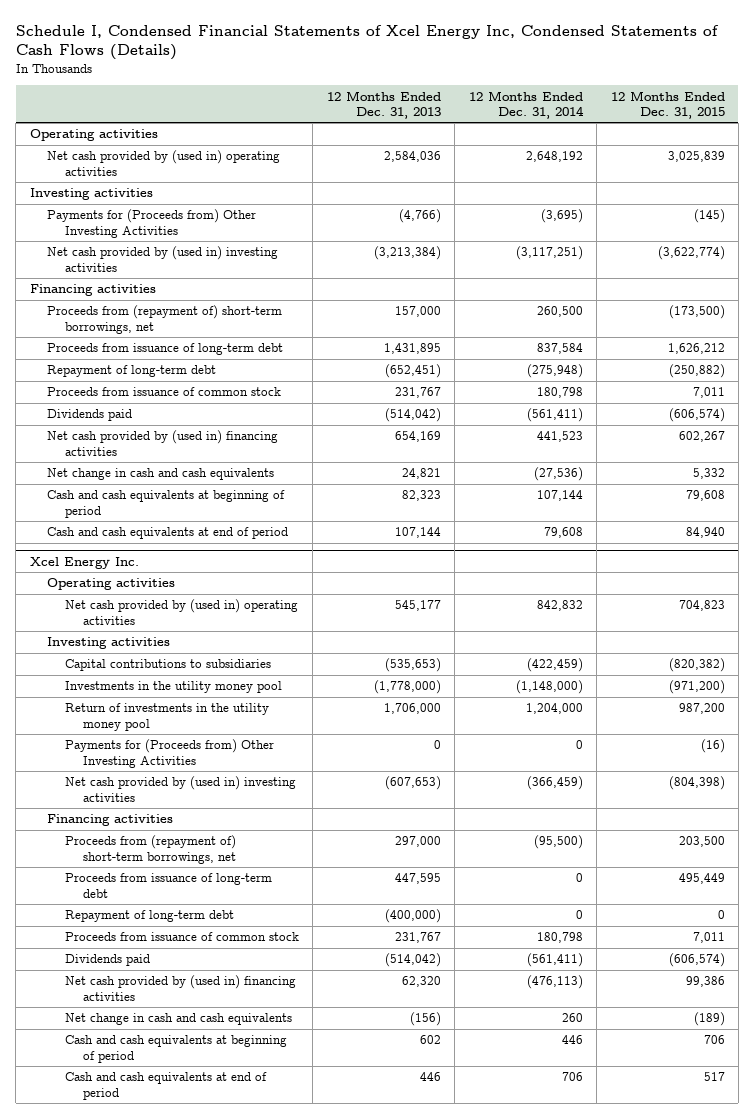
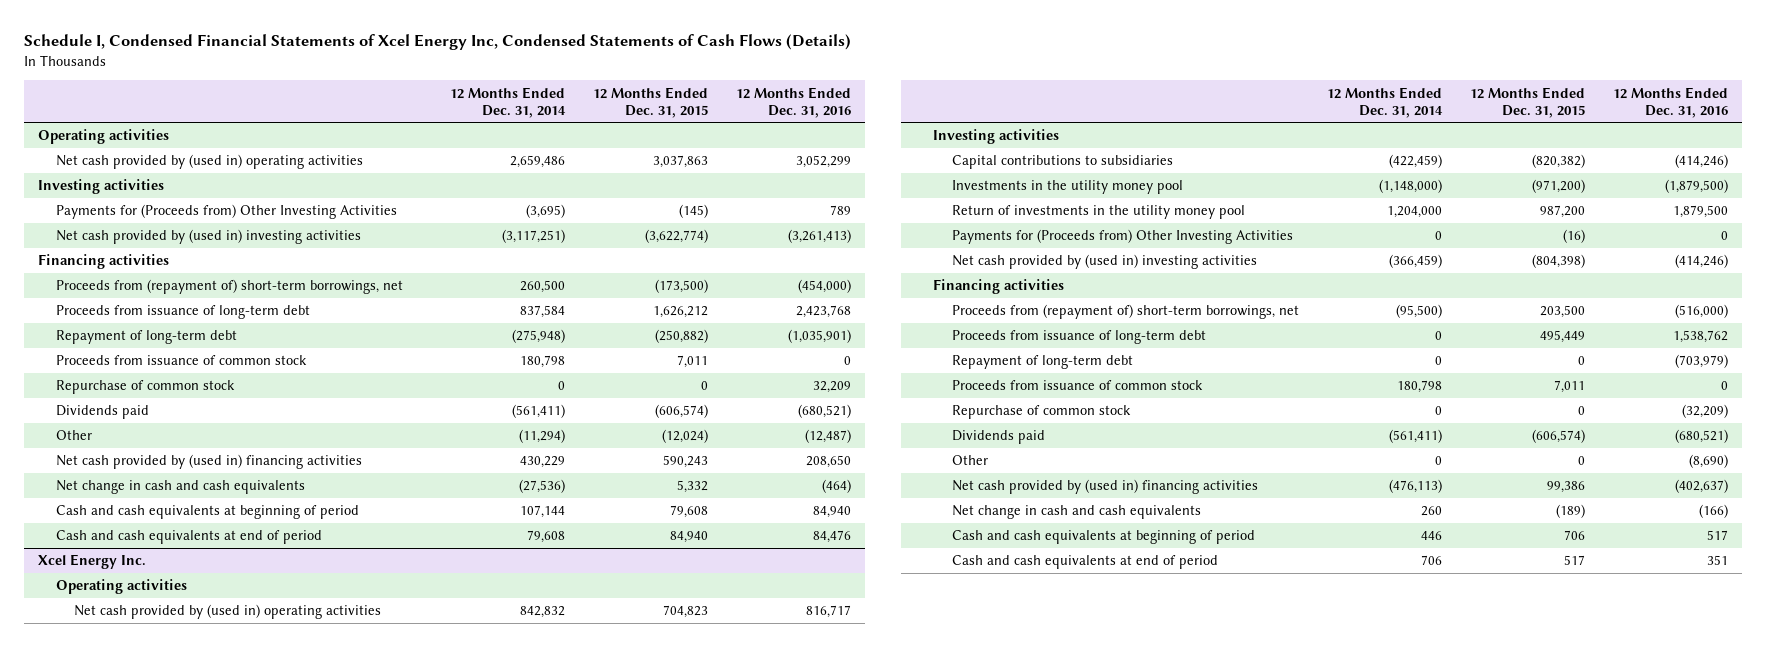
[326,90,441,120] 12 Months Ended Dec. 31, 2013 -> none
none -> [735,86,851,118] 12 Months Ended Dec. 31, 2016
[525,151,583,163] 2,648,192 -> [509,155,565,169] 2,659,486
[667,151,725,163] 3,025,839 -> [652,155,708,169] 3,037,863
none -> [56,380,236,395] Repurchase of common stock
none -> [56,430,93,441] Other
[536,431,583,443] 441,523 -> [519,456,565,469] 430,229
[678,431,725,443] 602,267 -> [662,455,708,469] 590,243
none -> [951,405,1131,420] Repurchase of common stock
none -> [951,455,988,466] Other

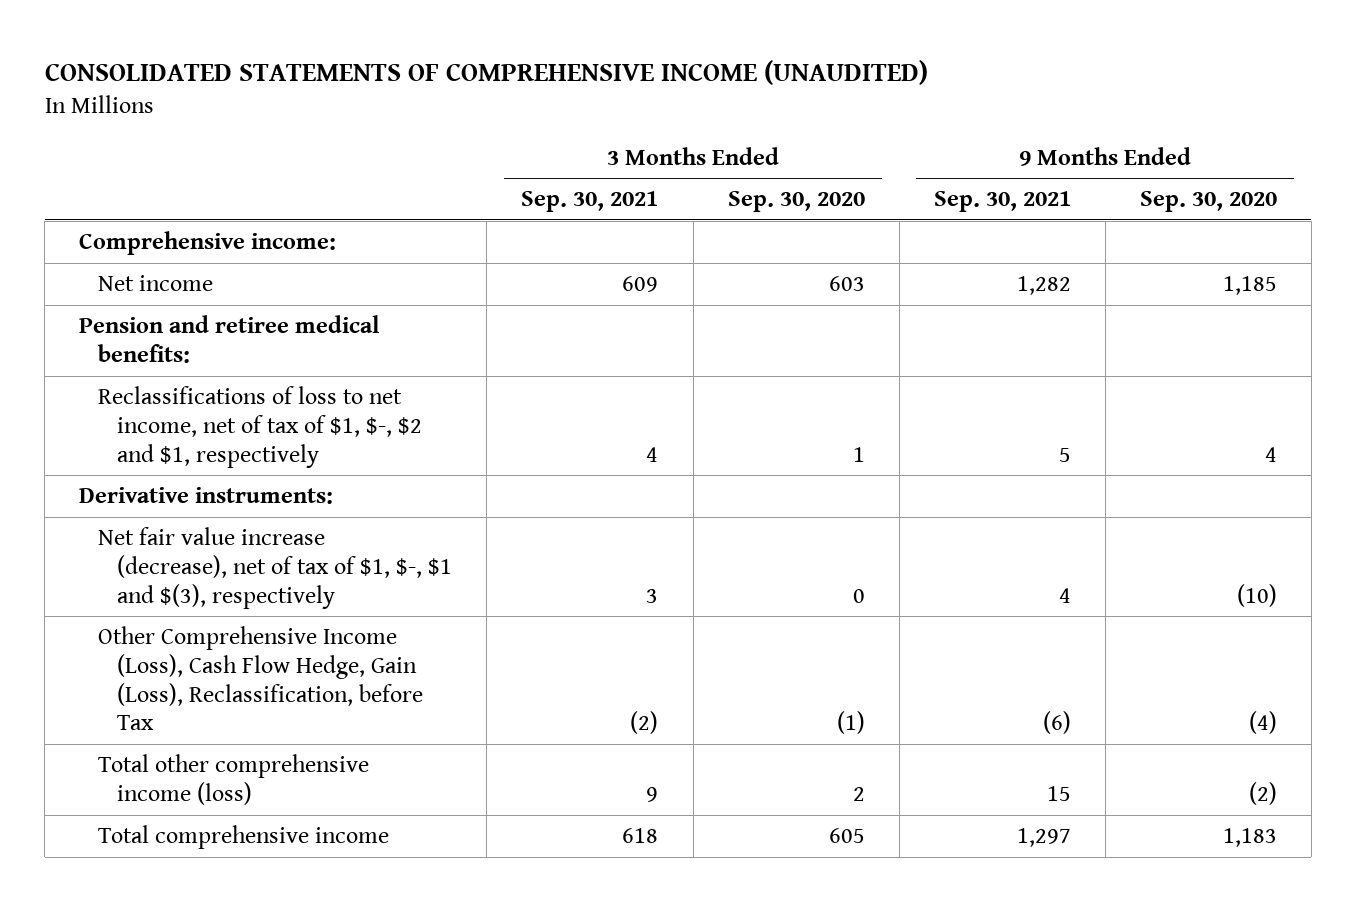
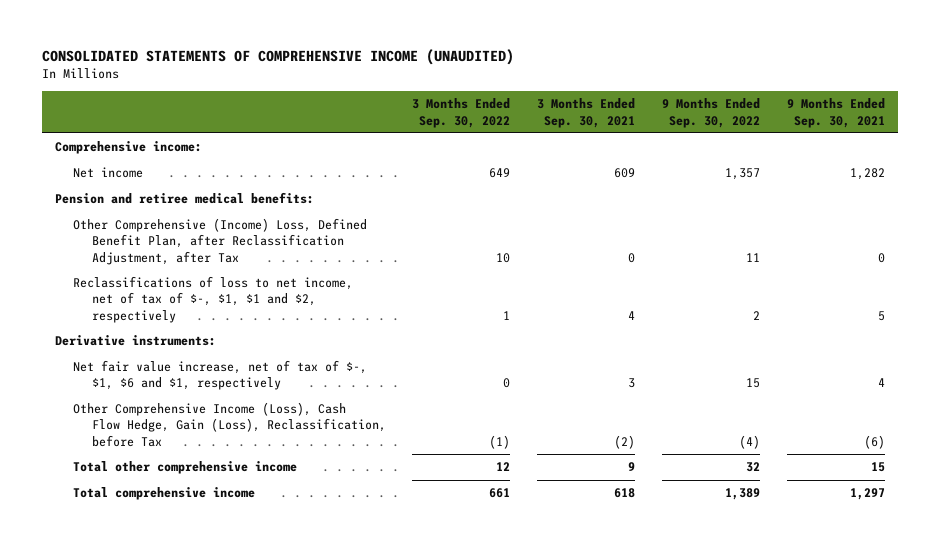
[727,191,865,213] Sep. 30, 2020 -> none
[1139,191,1277,213] Sep. 30, 2020 -> none
none -> [412,98,511,128] 3 Months Ended Sep. 30, 2022
none -> [662,98,761,128] 9 Months Ended Sep. 30, 2022
none -> [73,218,368,265] Other Comprehensive (Income) Loss, Defined Benefit Plan, after Reclassification Adjustment, after Tax
[98,386,423,468] Reclassifications of loss to net income, net of tax of $1, $-, $2 and $1, respectively -> [73,276,354,323] Reclassifications of loss to net income, net of tax of $-, $1, $1 and $2, respectively
[98,527,453,609] Net fair value increase (decrease), net of tax of $1, $-, $1 and $(3), respectively -> [73,360,368,391] Net fair value increase, net of tax of $-, $1, $6 and $1, respectively
[98,754,370,805] Total other comprehensive income (loss) -> [73,461,298,475] Total other comprehensive income

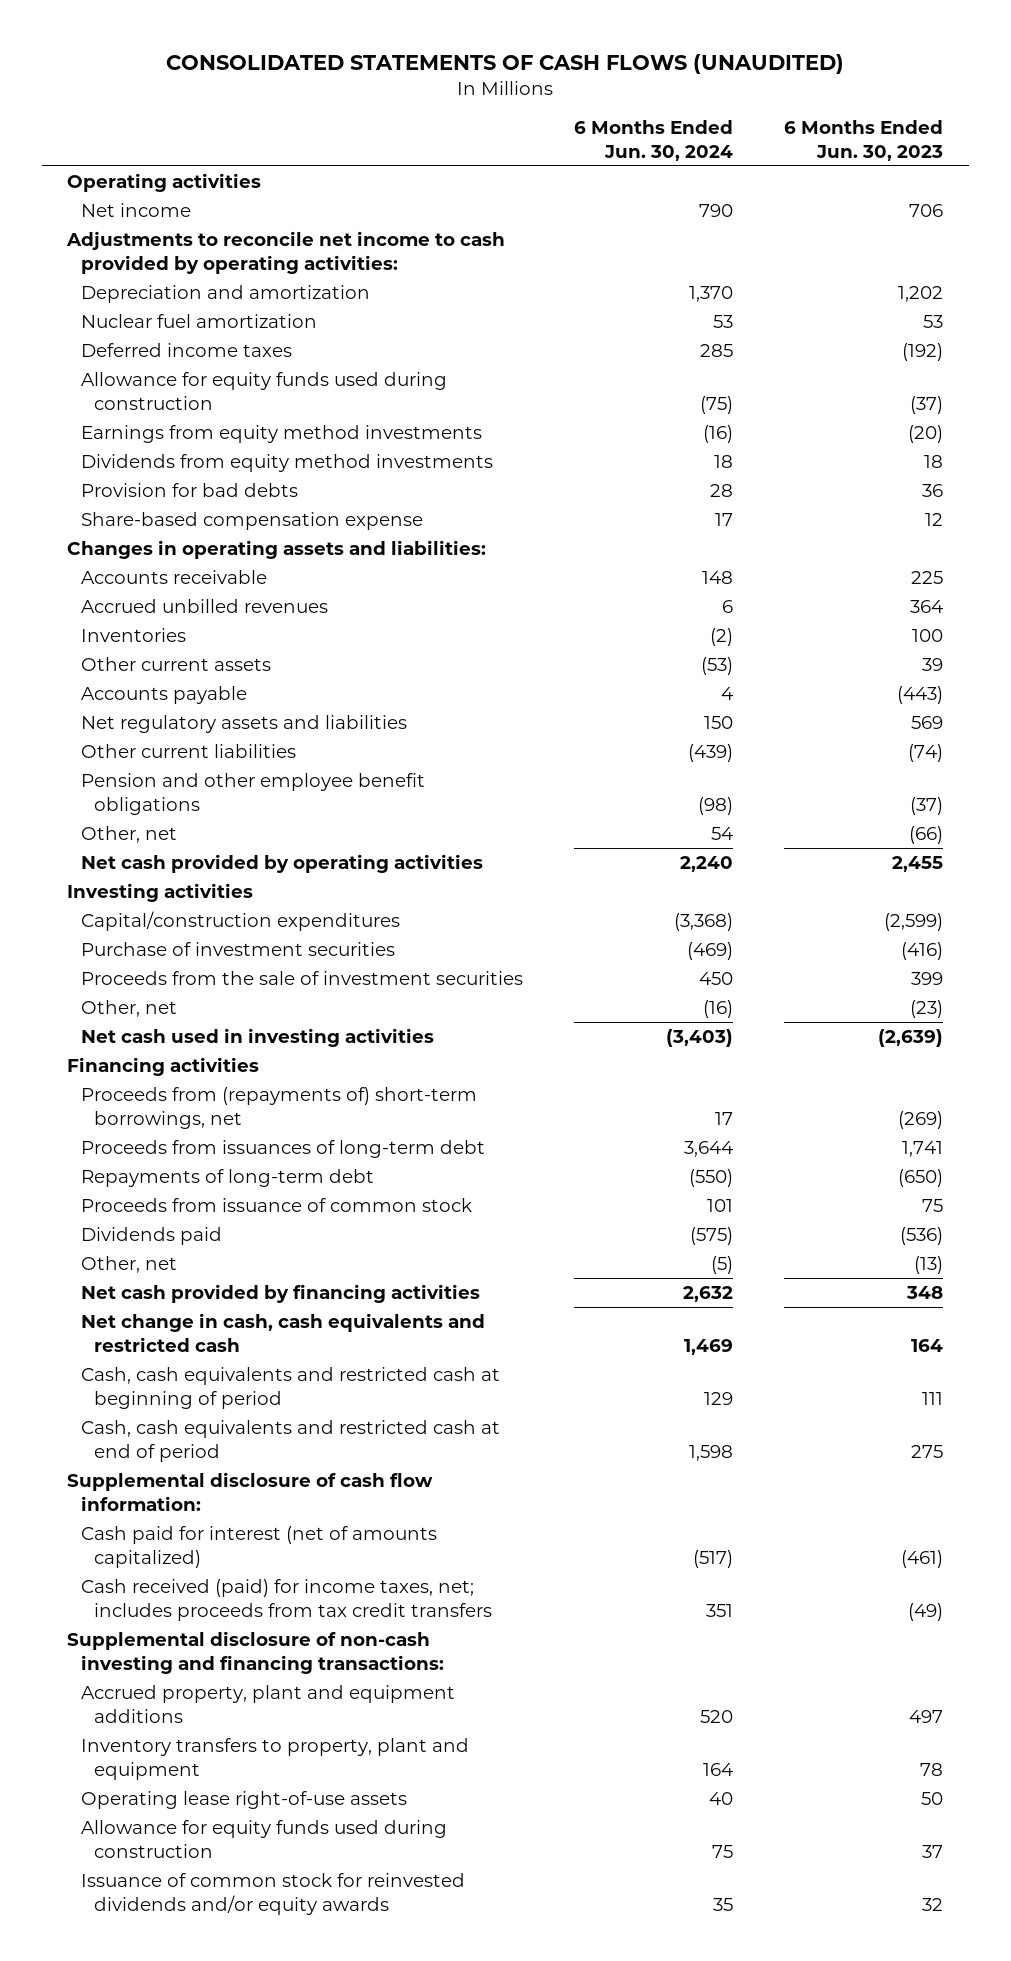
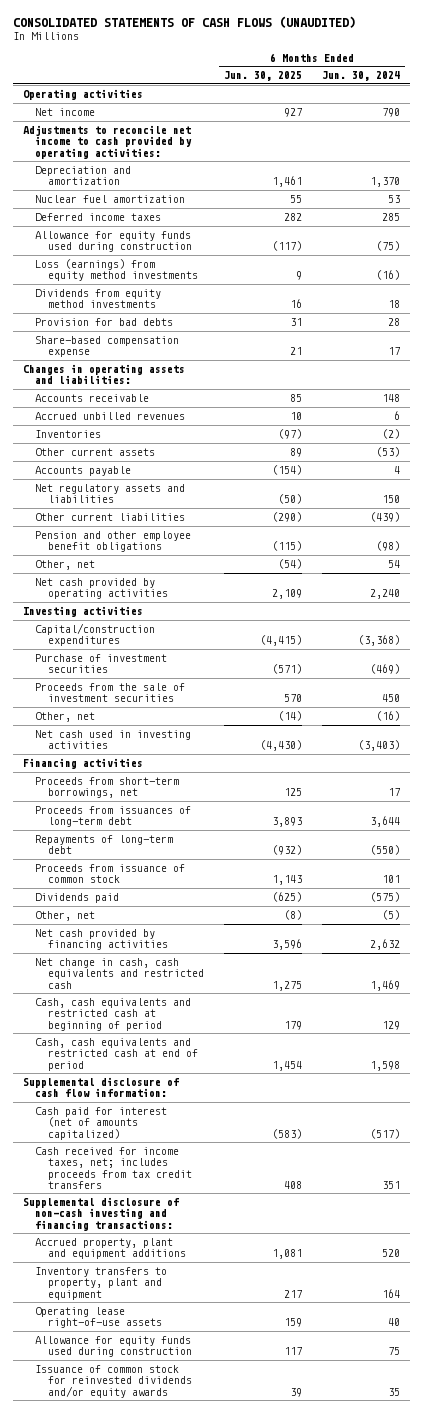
[784,120,944,161] 6 Months Ended Jun. 30, 2023 -> none
none -> [223,71,302,82] Jun. 30, 2025
[80,424,482,443] Earnings from equity method investments -> [35,258,198,282] Loss (earnings) from equity method investments
[80,1086,477,1129] Proceeds from (repayments of) short-term borrowings, net -> [35,776,180,799] Proceeds from short-term borrowings, net
[80,1578,493,1621] Cash received (paid) for income taxes, net; includes proceeds from tax credit transfers -> [35,1146,192,1189] Cash received for income taxes, net; includes proceeds from tax credit transfers

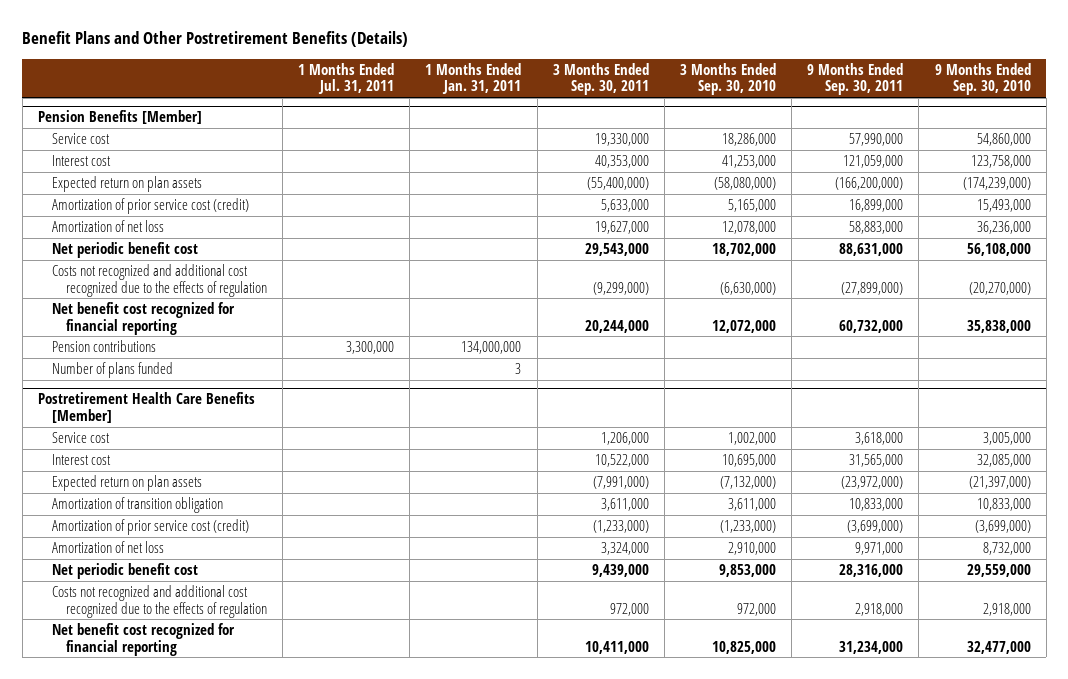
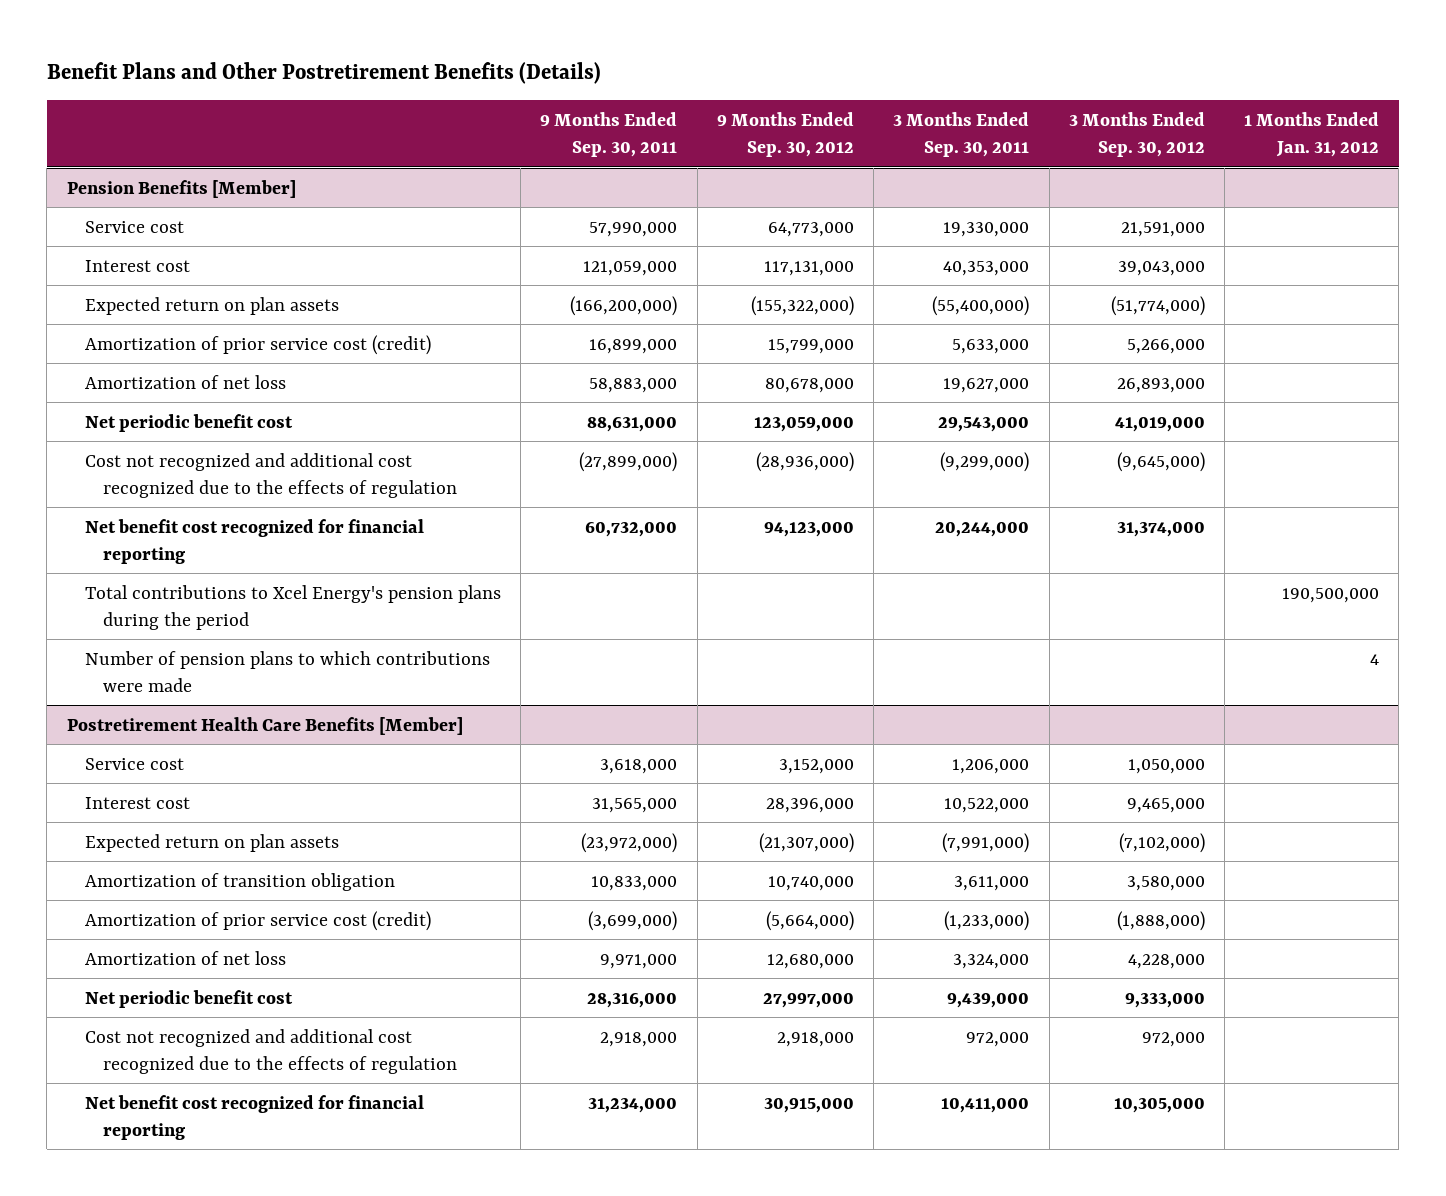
[298,62,395,95] 1 Months Ended Jul. 31, 2011 -> none
[425,62,522,95] 1 Months Ended Jan. 31, 2011 -> none
[679,62,776,96] 3 Months Ended Sep. 30, 2010 -> none
[934,62,1031,96] 9 Months Ended Sep. 30, 2010 -> none
none -> [716,112,854,158] 9 Months Ended Sep. 30, 2012
none -> [1068,112,1205,158] 3 Months Ended Sep. 30, 2012
none -> [1244,112,1380,158] 1 Months Ended Jan. 31, 2012
[51,264,267,297] Costs not recognized and additional cost recognized due to the effects of regulation -> [84,452,458,498] Cost not recognized and additional cost recognized due to the effects of regulation
[51,362,173,379] Number of plans funded -> none
[51,340,156,353] Pension contributions -> [84,584,501,630] Total contributions to Xcel Energy's pension plans during the period
none -> [84,650,490,692] Number of pension plans to which contributions were made
[51,585,267,618] Costs not recognized and additional cost recognized due to the effects of regulation -> [84,1028,458,1074] Cost not recognized and additional cost recognized due to the effects of regulation

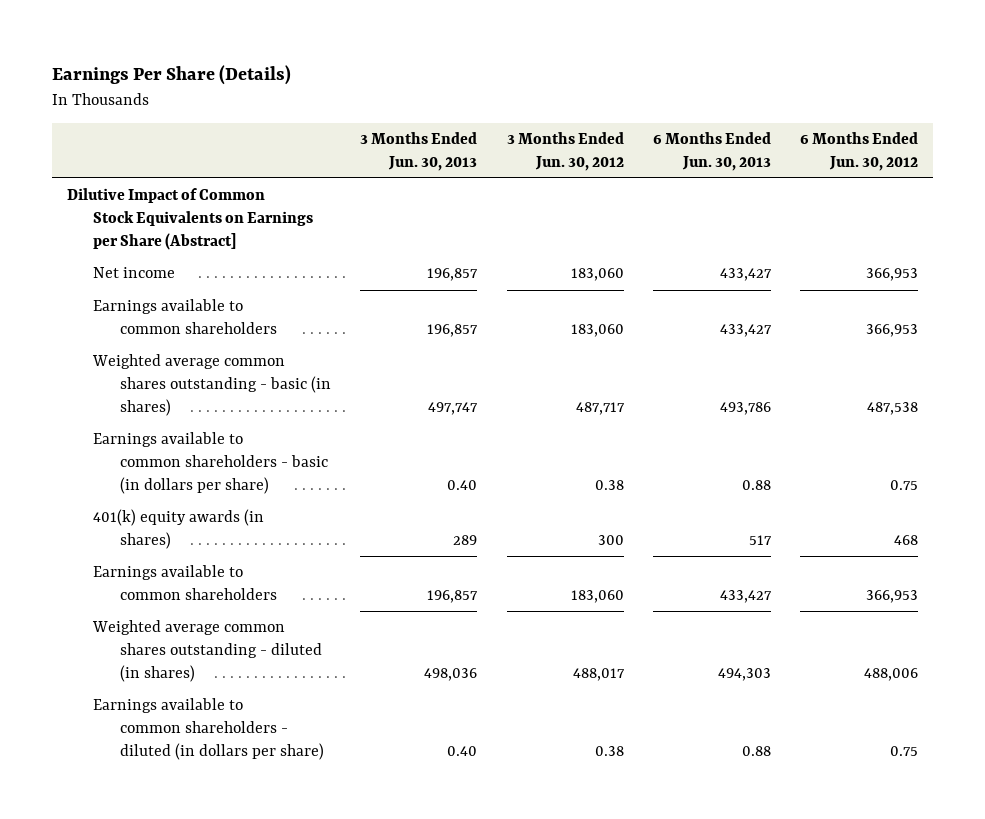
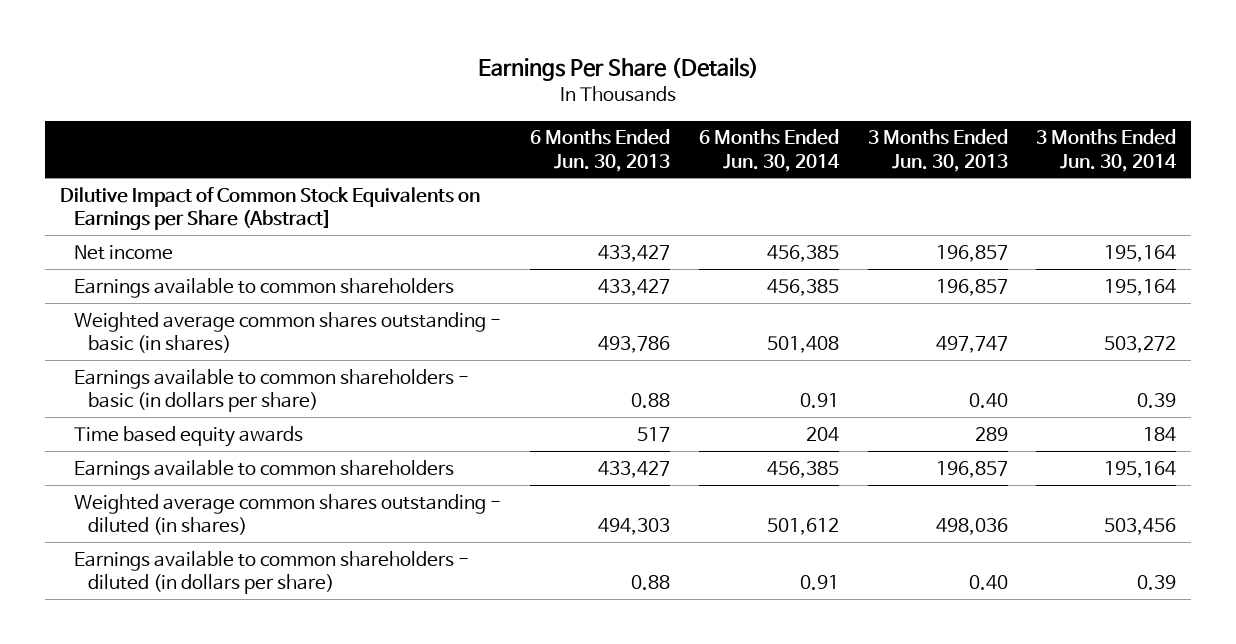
[506,132,624,171] 3 Months Ended Jun. 30, 2012 -> none
[800,132,919,171] 6 Months Ended Jun. 30, 2012 -> none
none -> [698,129,840,172] 6 Months Ended Jun. 30, 2014
none -> [1036,129,1178,172] 3 Months Ended Jun. 30, 2014
[93,509,265,550] 401(k) equity awards (in shares) -> [74,425,304,447] Time based equity awards

